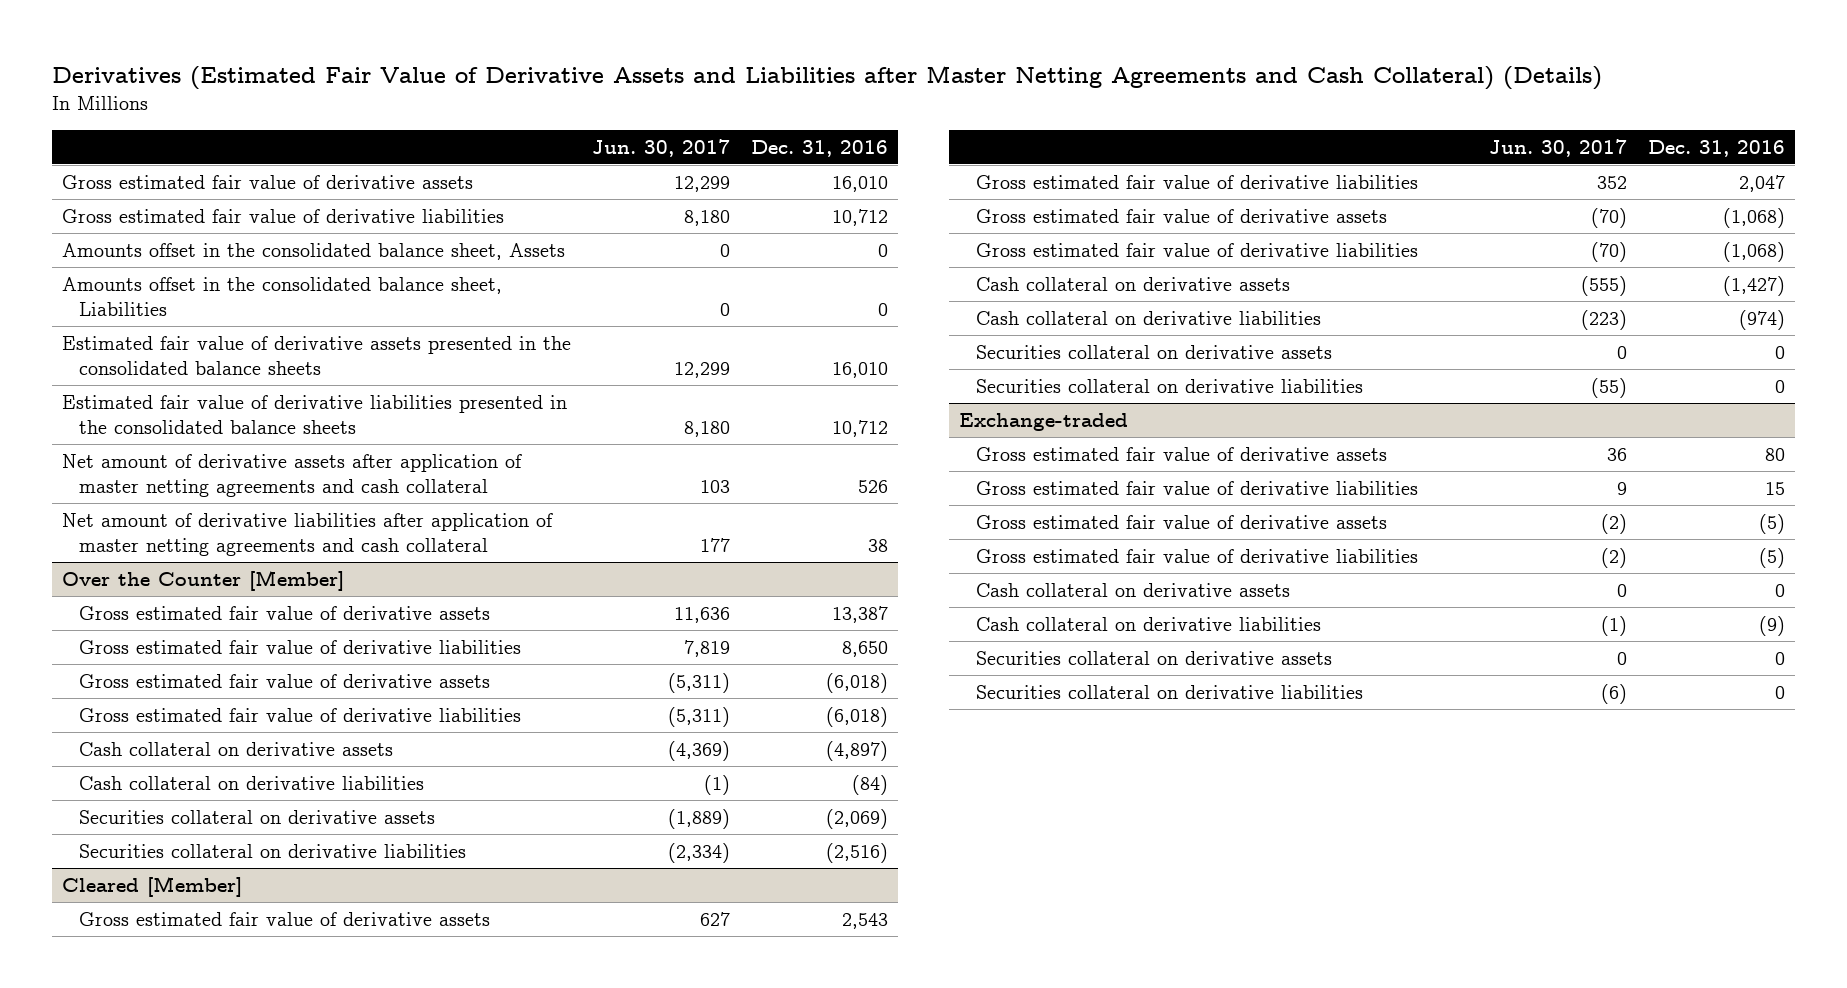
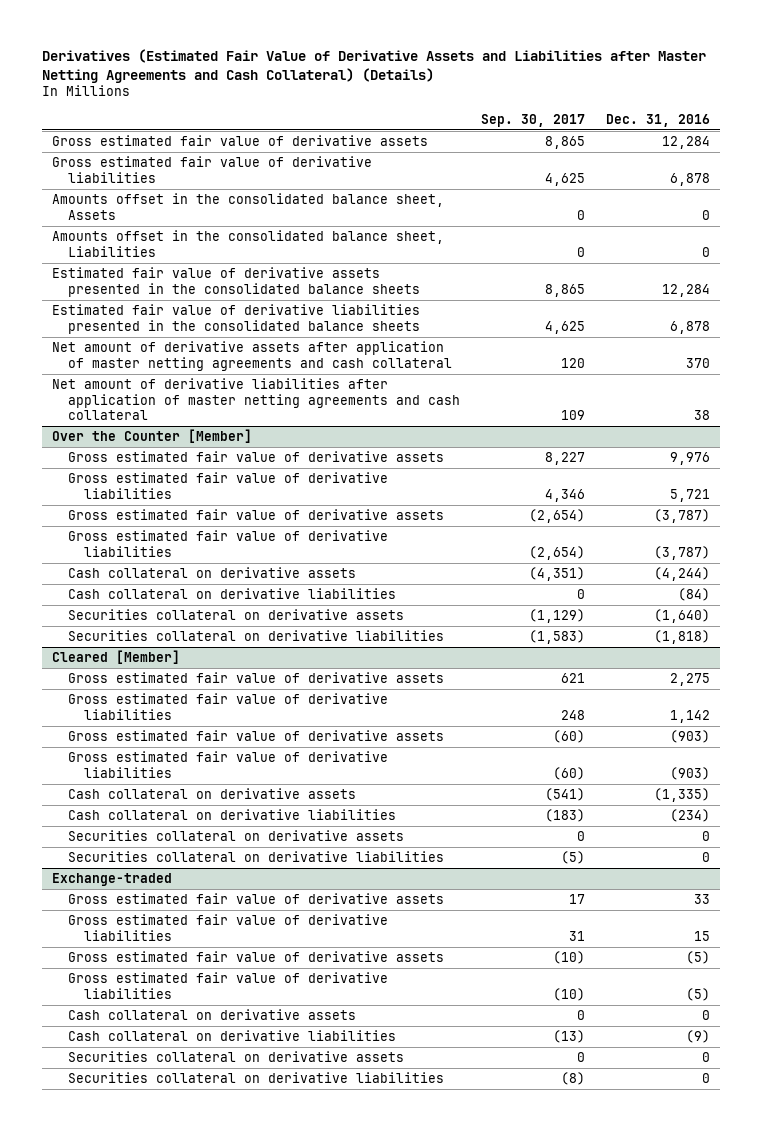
[592,138,731,157] Jun. 30, 2017 -> none
none -> [480,113,585,127] Sep. 30, 2017
[831,175,888,192] 16,010 -> [661,136,710,150] 12,284
[831,208,888,226] 10,712 -> [669,172,710,186] 6,878
[831,361,888,378] 16,010 -> [661,283,710,297] 12,284
[831,419,888,437] 10,712 -> [669,320,710,334] 6,878
[857,479,888,493] 526 -> [685,357,710,368] 370
[831,605,888,623] 13,387 -> [669,452,710,466] 9,976
[841,640,888,657] 8,650 -> [669,488,710,502] 5,721
[825,672,888,693] (6,018) -> [653,509,710,524] (3,787)
[825,706,888,727] (6,018) -> [653,545,710,560] (3,787)
[825,740,888,761] (4,897) -> [653,567,710,582] (4,244)
[825,808,888,829] (2,069) -> [653,609,710,624] (1,640)
[825,842,888,863] (2,516) -> [653,630,710,645] (1,818)
[841,912,888,929] 2,543 -> [669,673,710,687] 2,275
[1738,174,1785,192] 2,047 -> [669,709,710,723] 1,142
[1722,207,1785,228] (1,068) -> [669,730,710,744] (903)
[1722,241,1785,262] (1,068) -> [669,766,710,780] (903)
[1722,275,1785,296] (1,427) -> [653,788,710,803] (1,335)
[1738,309,1785,330] (974) -> [669,809,710,823] (234)
[1764,447,1785,461] 80 -> [693,894,710,905] 33

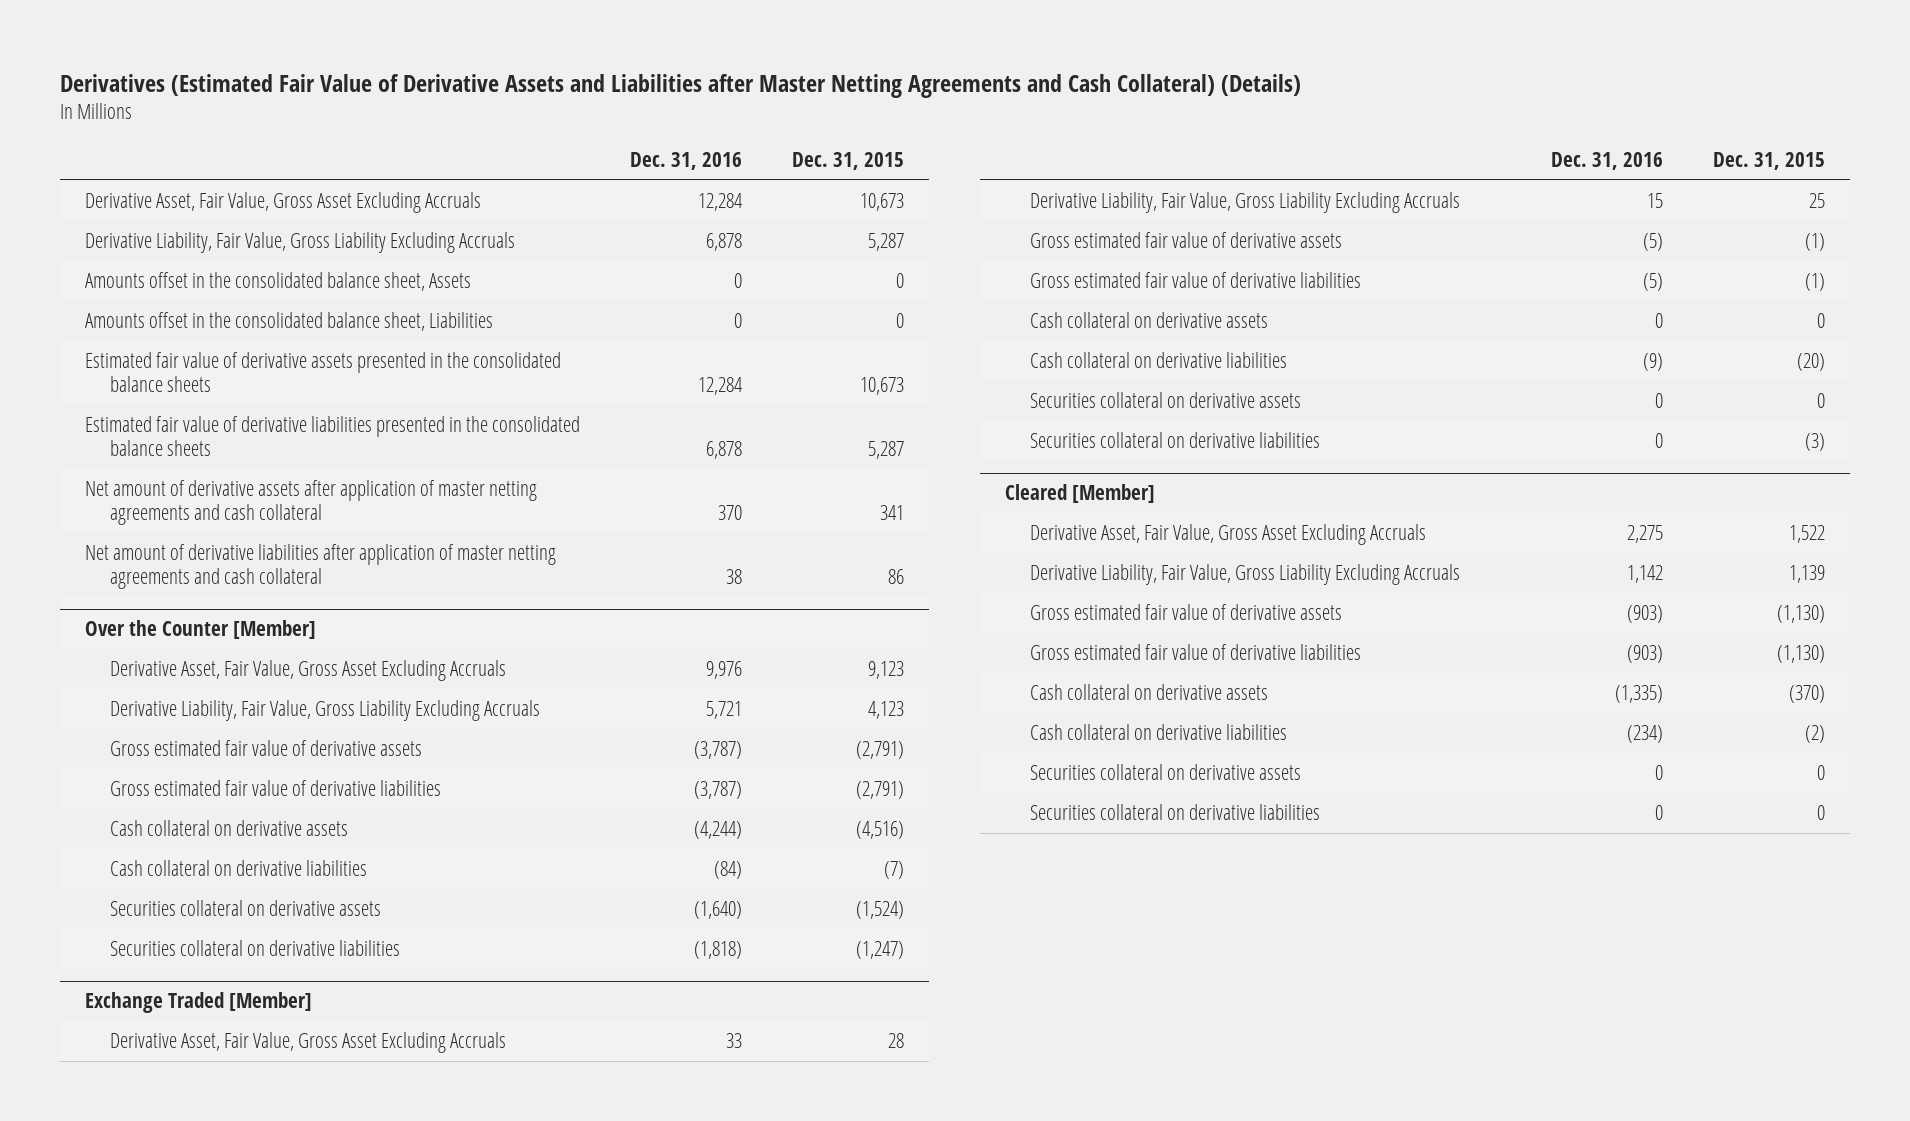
[480,113,585,127] Sep. 30, 2017 -> none
none -> [792,151,905,170] Dec. 31, 2015
[52,135,429,147] Gross estimated fair value of derivative assets -> [85,192,482,214] Derivative Asset, Fair Value, Gross Asset Excluding Accruals
[52,156,373,183] Gross estimated fair value of derivative liabilities -> [85,232,516,254] Derivative Liability, Fair Value, Gross Liability Excluding Accruals
[67,451,444,463] Gross estimated fair value of derivative assets -> [110,660,507,682] Derivative Asset, Fair Value, Gross Asset Excluding Accruals
[67,472,388,499] Gross estimated fair value of derivative liabilities -> [110,700,541,722] Derivative Liability, Fair Value, Gross Liability Excluding Accruals
none -> [85,992,313,1014] Exchange Traded [Member]
none -> [110,1032,507,1054] Derivative Asset, Fair Value, Gross Asset Excluding Accruals
none -> [1030,192,1461,214] Derivative Liability, Fair Value, Gross Liability Excluding Accruals
none -> [1030,232,1343,249] Gross estimated fair value of derivative assets
none -> [1030,272,1362,289] Gross estimated fair value of derivative liabilities
none -> [1030,312,1269,329] Cash collateral on derivative assets
none -> [1030,352,1288,369] Cash collateral on derivative liabilities
none -> [1030,392,1302,409] Securities collateral on derivative assets
none -> [1030,432,1321,449] Securities collateral on derivative liabilities
[67,672,444,684] Gross estimated fair value of derivative assets -> [1030,524,1427,546] Derivative Asset, Fair Value, Gross Asset Excluding Accruals
[67,693,388,720] Gross estimated fair value of derivative liabilities -> [1030,564,1461,586] Derivative Liability, Fair Value, Gross Liability Excluding Accruals
[52,873,173,887] Exchange-traded -> none
[67,893,444,905] Gross estimated fair value of derivative assets -> none
[67,914,388,941] Gross estimated fair value of derivative liabilities -> none
[67,951,444,963] Gross estimated fair value of derivative assets -> none
[67,972,388,999] Gross estimated fair value of derivative liabilities -> none
[67,1009,356,1021] Cash collateral on derivative assets -> none
[67,1030,396,1042] Cash collateral on derivative liabilities -> none
[67,1051,404,1063] Securities collateral on derivative assets -> none
[67,1072,444,1084] Securities collateral on derivative liabilities -> none

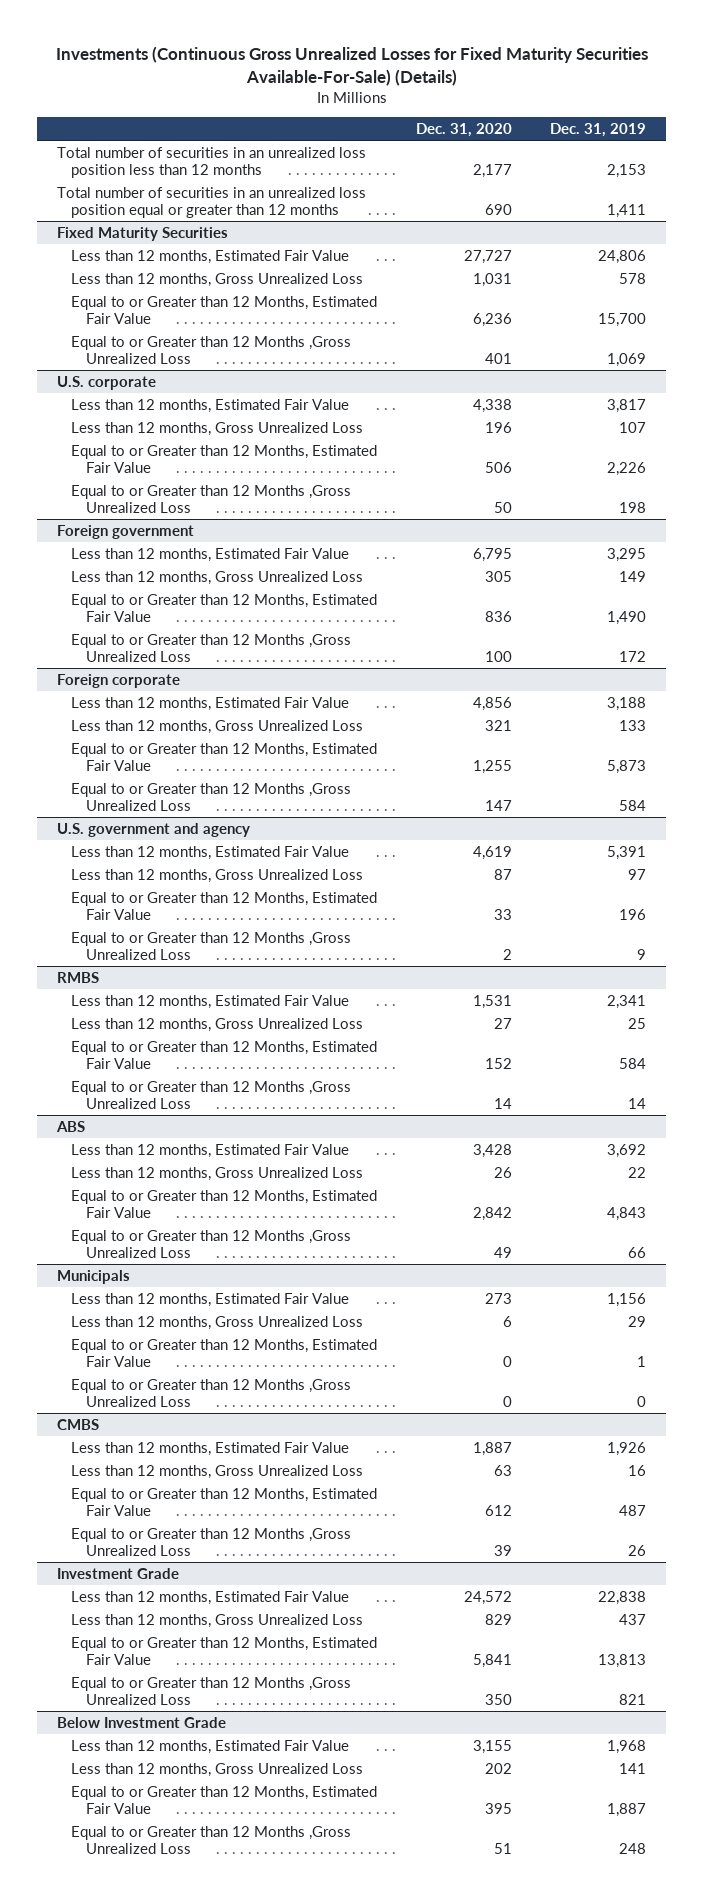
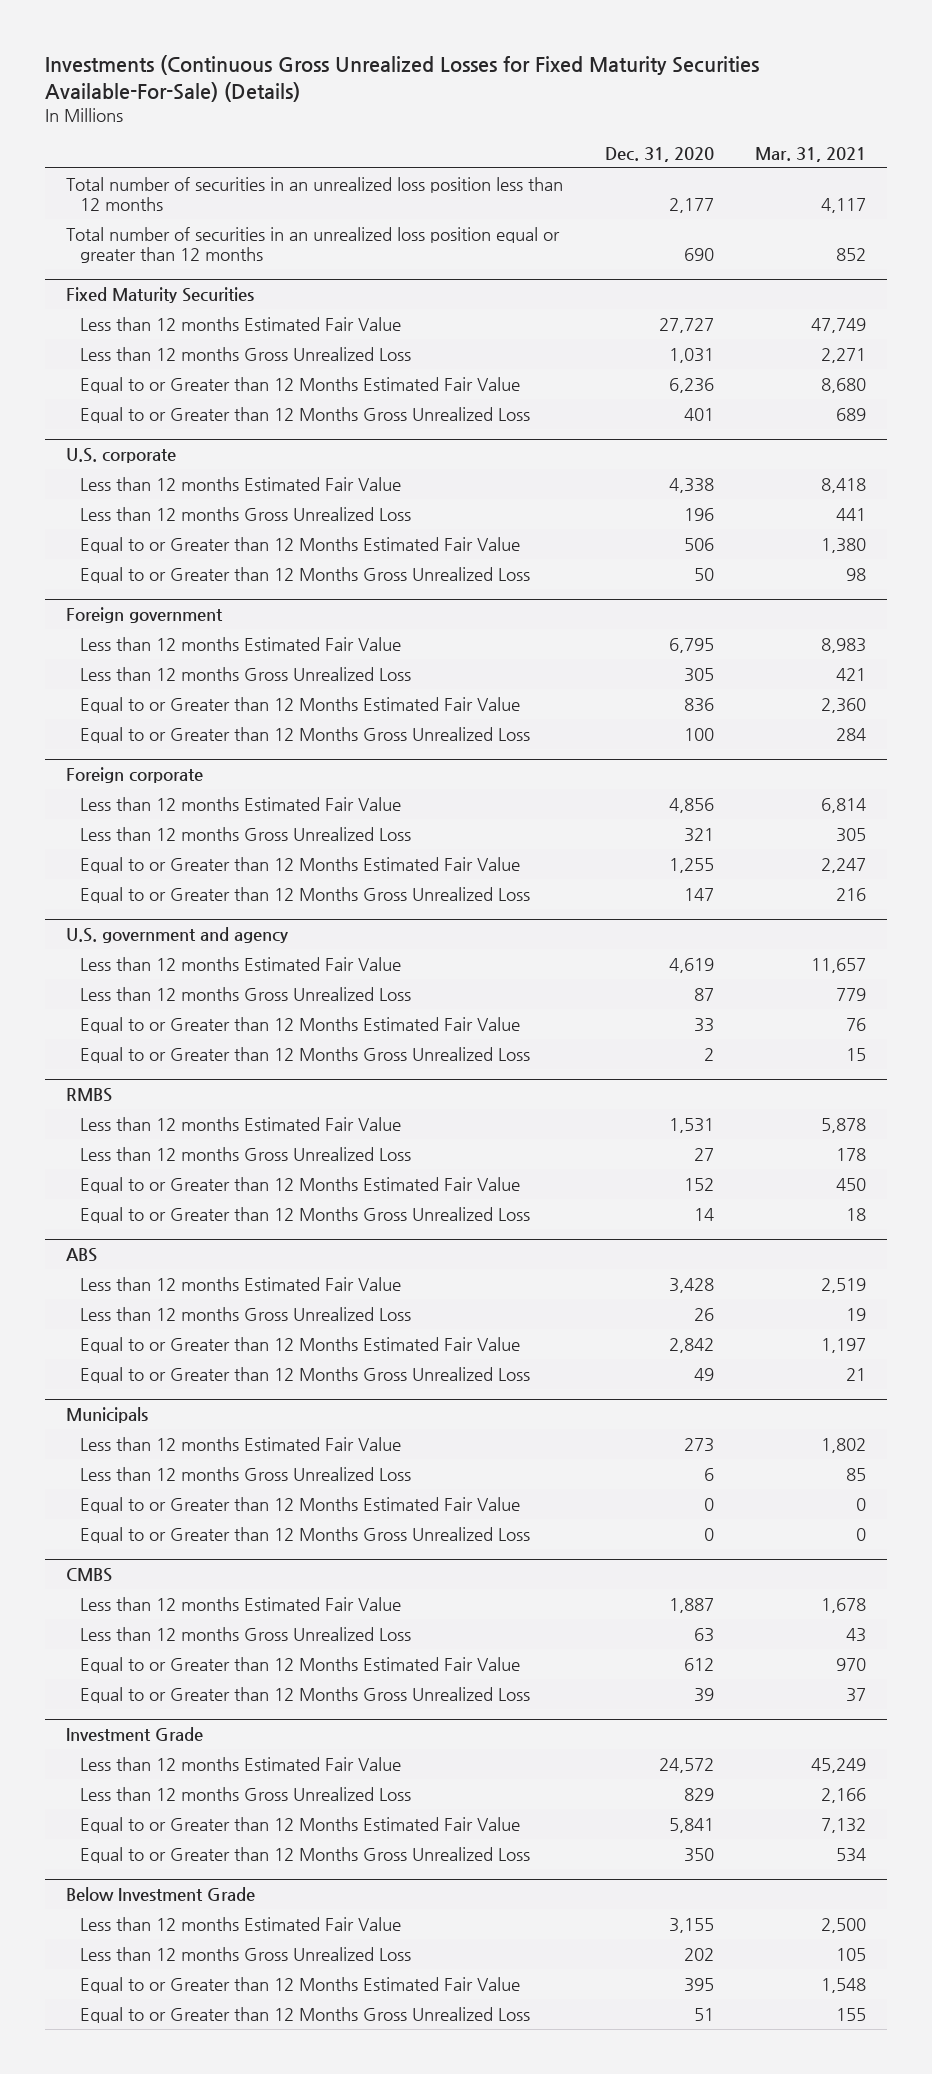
[550,123,647,138] Dec. 31, 2019 -> none
none -> [755,147,867,163] Mar. 31, 2021
[71,249,350,264] Less than 12 months, Estimated Fair Value -> [79,316,401,331] Less than 12 months Estimated Fair Value
[71,272,364,287] Less than 12 months, Gross Unrealized Loss -> [79,346,411,361] Less than 12 months Gross Unrealized Loss
[71,295,378,325] Equal to or Greater than 12 Months, Estimated Fair Value -> [79,376,520,393] Equal to or Greater than 12 Months Estimated Fair Value
[71,335,352,365] Equal to or Greater than 12 Months ,Gross Unrealized Loss -> [79,406,530,423] Equal to or Greater than 12 Months Gross Unrealized Loss
[71,398,350,413] Less than 12 months, Estimated Fair Value -> [79,476,401,491] Less than 12 months Estimated Fair Value
[71,421,364,436] Less than 12 months, Gross Unrealized Loss -> [79,506,411,521] Less than 12 months Gross Unrealized Loss
[71,444,378,474] Equal to or Greater than 12 Months, Estimated Fair Value -> [79,536,520,553] Equal to or Greater than 12 Months Estimated Fair Value
[71,484,352,514] Equal to or Greater than 12 Months ,Gross Unrealized Loss -> [79,566,530,583] Equal to or Greater than 12 Months Gross Unrealized Loss
[71,547,350,562] Less than 12 months, Estimated Fair Value -> [79,636,401,651] Less than 12 months Estimated Fair Value
[71,570,364,585] Less than 12 months, Gross Unrealized Loss -> [79,666,411,681] Less than 12 months Gross Unrealized Loss
[71,593,378,623] Equal to or Greater than 12 Months, Estimated Fair Value -> [79,696,520,713] Equal to or Greater than 12 Months Estimated Fair Value
[71,633,352,663] Equal to or Greater than 12 Months ,Gross Unrealized Loss -> [79,726,530,743] Equal to or Greater than 12 Months Gross Unrealized Loss
[71,696,350,711] Less than 12 months, Estimated Fair Value -> [79,796,401,811] Less than 12 months Estimated Fair Value
[71,719,364,734] Less than 12 months, Gross Unrealized Loss -> [79,826,411,841] Less than 12 months Gross Unrealized Loss
[71,742,378,772] Equal to or Greater than 12 Months, Estimated Fair Value -> [79,856,520,873] Equal to or Greater than 12 Months Estimated Fair Value
[71,782,352,812] Equal to or Greater than 12 Months ,Gross Unrealized Loss -> [79,886,530,903] Equal to or Greater than 12 Months Gross Unrealized Loss
[71,845,350,860] Less than 12 months, Estimated Fair Value -> [79,956,401,971] Less than 12 months Estimated Fair Value
[71,868,364,883] Less than 12 months, Gross Unrealized Loss -> [79,986,411,1001] Less than 12 months Gross Unrealized Loss
[71,891,378,921] Equal to or Greater than 12 Months, Estimated Fair Value -> [79,1016,520,1033] Equal to or Greater than 12 Months Estimated Fair Value
[71,931,352,961] Equal to or Greater than 12 Months ,Gross Unrealized Loss -> [79,1046,530,1063] Equal to or Greater than 12 Months Gross Unrealized Loss
[71,994,350,1009] Less than 12 months, Estimated Fair Value -> [79,1116,401,1131] Less than 12 months Estimated Fair Value
[71,1017,364,1032] Less than 12 months, Gross Unrealized Loss -> [79,1146,411,1161] Less than 12 months Gross Unrealized Loss
[71,1040,378,1070] Equal to or Greater than 12 Months, Estimated Fair Value -> [79,1176,520,1193] Equal to or Greater than 12 Months Estimated Fair Value
[71,1080,352,1110] Equal to or Greater than 12 Months ,Gross Unrealized Loss -> [79,1206,530,1223] Equal to or Greater than 12 Months Gross Unrealized Loss
[71,1143,350,1158] Less than 12 months, Estimated Fair Value -> [79,1276,401,1291] Less than 12 months Estimated Fair Value
[71,1166,364,1181] Less than 12 months, Gross Unrealized Loss -> [79,1306,411,1321] Less than 12 months Gross Unrealized Loss
[71,1189,378,1219] Equal to or Greater than 12 Months, Estimated Fair Value -> [79,1336,520,1353] Equal to or Greater than 12 Months Estimated Fair Value
[71,1229,352,1259] Equal to or Greater than 12 Months ,Gross Unrealized Loss -> [79,1366,530,1383] Equal to or Greater than 12 Months Gross Unrealized Loss
[71,1292,350,1307] Less than 12 months, Estimated Fair Value -> [79,1436,401,1451] Less than 12 months Estimated Fair Value
[71,1315,364,1330] Less than 12 months, Gross Unrealized Loss -> [79,1466,411,1481] Less than 12 months Gross Unrealized Loss
[71,1338,378,1368] Equal to or Greater than 12 Months, Estimated Fair Value -> [79,1496,520,1513] Equal to or Greater than 12 Months Estimated Fair Value
[71,1378,352,1408] Equal to or Greater than 12 Months ,Gross Unrealized Loss -> [79,1526,530,1543] Equal to or Greater than 12 Months Gross Unrealized Loss
[71,1441,350,1456] Less than 12 months, Estimated Fair Value -> [79,1596,401,1611] Less than 12 months Estimated Fair Value
[71,1464,364,1479] Less than 12 months, Gross Unrealized Loss -> [79,1626,411,1641] Less than 12 months Gross Unrealized Loss
[71,1487,378,1517] Equal to or Greater than 12 Months, Estimated Fair Value -> [79,1656,520,1673] Equal to or Greater than 12 Months Estimated Fair Value
[71,1527,352,1557] Equal to or Greater than 12 Months ,Gross Unrealized Loss -> [79,1686,530,1703] Equal to or Greater than 12 Months Gross Unrealized Loss
[71,1590,350,1605] Less than 12 months, Estimated Fair Value -> [79,1756,401,1771] Less than 12 months Estimated Fair Value
[71,1613,364,1628] Less than 12 months, Gross Unrealized Loss -> [79,1786,411,1801] Less than 12 months Gross Unrealized Loss
[71,1636,378,1666] Equal to or Greater than 12 Months, Estimated Fair Value -> [79,1816,520,1833] Equal to or Greater than 12 Months Estimated Fair Value
[71,1676,352,1706] Equal to or Greater than 12 Months ,Gross Unrealized Loss -> [79,1846,530,1863] Equal to or Greater than 12 Months Gross Unrealized Loss
[71,1739,350,1754] Less than 12 months, Estimated Fair Value -> [79,1916,401,1931] Less than 12 months Estimated Fair Value
[71,1762,364,1777] Less than 12 months, Gross Unrealized Loss -> [79,1946,411,1961] Less than 12 months Gross Unrealized Loss
[71,1785,378,1815] Equal to or Greater than 12 Months, Estimated Fair Value -> [79,1976,520,1993] Equal to or Greater than 12 Months Estimated Fair Value
[71,1825,352,1855] Equal to or Greater than 12 Months ,Gross Unrealized Loss -> [79,2006,530,2023] Equal to or Greater than 12 Months Gross Unrealized Loss

